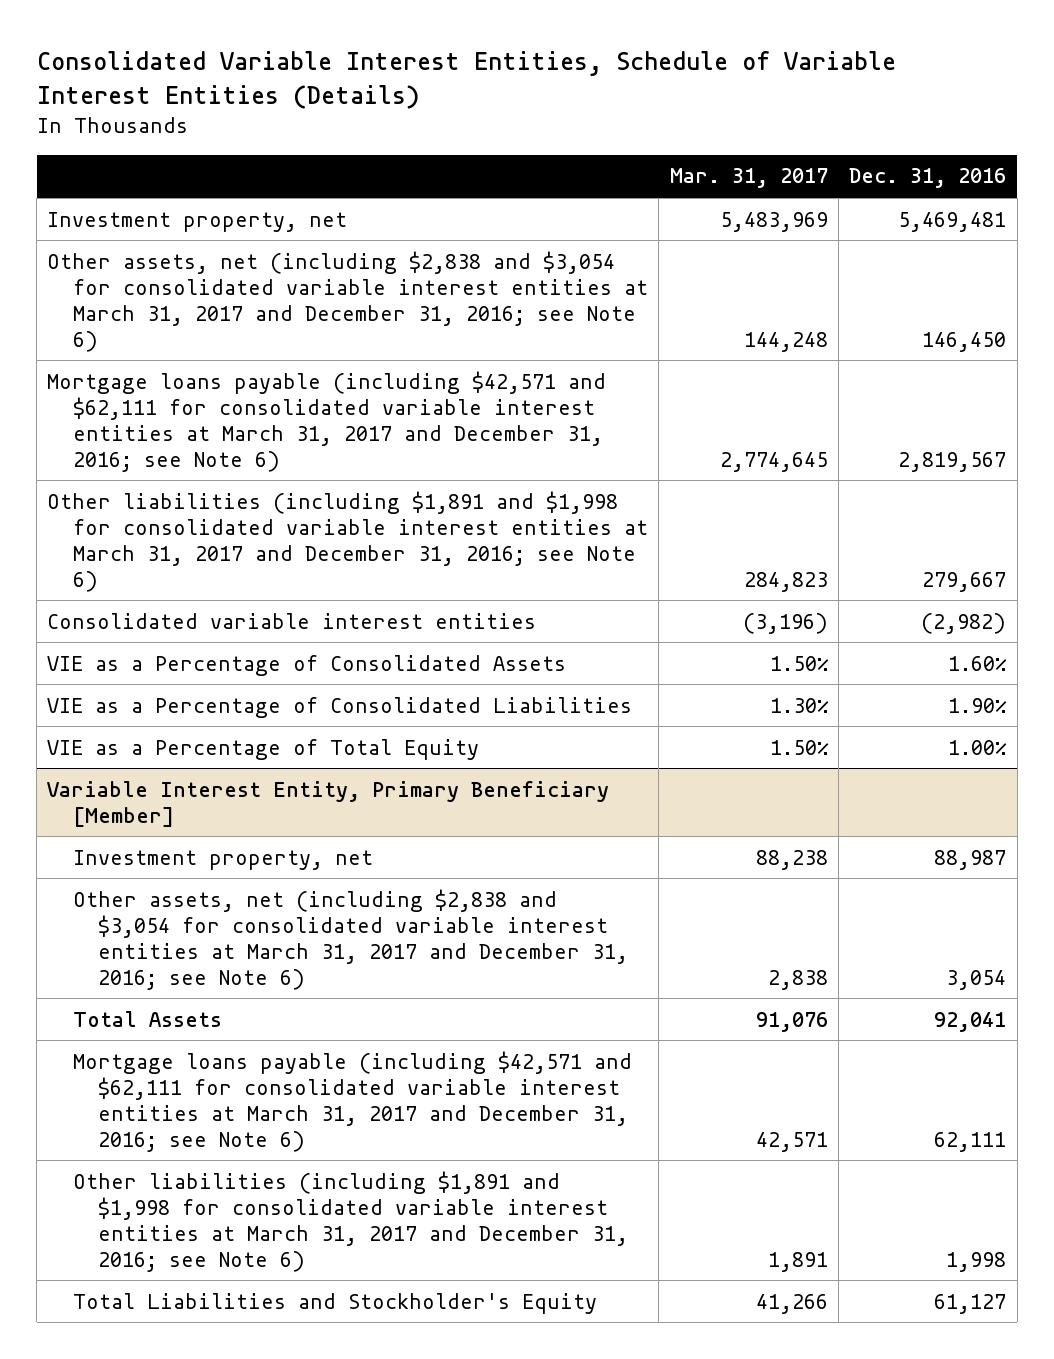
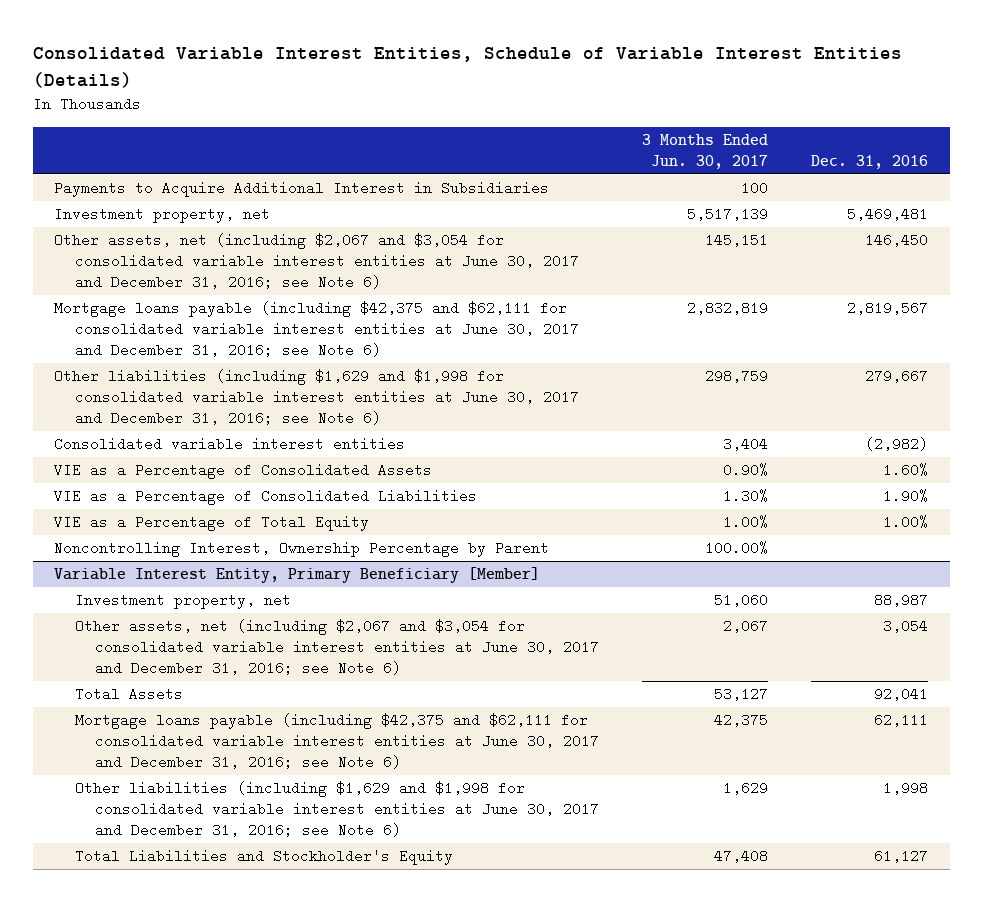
[669,168,828,189] Mar. 31, 2017 -> none
none -> [642,134,769,169] 3 Months Ended Jun. 30, 2017
none -> [54,181,550,198] Payments to Acquire Additional Interest in Subsidiaries
[47,250,648,352] Other assets, net (including $2,838 and $3,054 for consolidated variable interest entities at March 31, 2017 and December 31, 2016; see Note 6) -> [54,233,579,290] Other assets, net (including $2,067 and $3,054 for consolidated variable interest entities at June 30, 2017 and December 31, 2016; see Note 6)
[47,370,607,472] Mortgage loans payable (including $42,571 and $62,111 for consolidated variable interest entities at March 31, 2017 and December 31, 2016; see Note 6) -> [54,301,579,358] Mortgage loans payable (including $42,375 and $62,111 for consolidated variable interest entities at June 30, 2017 and December 31, 2016; see Note 6)
[47,490,648,592] Other liabilities (including $1,891 and $1,998 for consolidated variable interest entities at March 31, 2017 and December 31, 2016; see Note 6) -> [54,369,579,426] Other liabilities (including $1,629 and $1,998 for consolidated variable interest entities at June 30, 2017 and December 31, 2016; see Note 6)
none -> [54,541,550,558] Noncontrolling Interest, Ownership Percentage by Parent
[72,888,629,990] Other assets, net (including $2,838 and $3,054 for consolidated variable interest entities at March 31, 2017 and December 31, 2016; see Note 6) -> [74,619,600,676] Other assets, net (including $2,067 and $3,054 for consolidated variable interest entities at June 30, 2017 and December 31, 2016; see Note 6)
[72,1050,632,1152] Mortgage loans payable (including $42,571 and $62,111 for consolidated variable interest entities at March 31, 2017 and December 31, 2016; see Note 6) -> [74,713,600,770] Mortgage loans payable (including $42,375 and $62,111 for consolidated variable interest entities at June 30, 2017 and December 31, 2016; see Note 6)
[72,1170,629,1272] Other liabilities (including $1,891 and $1,998 for consolidated variable interest entities at March 31, 2017 and December 31, 2016; see Note 6) -> [74,781,600,838] Other liabilities (including $1,629 and $1,998 for consolidated variable interest entities at June 30, 2017 and December 31, 2016; see Note 6)

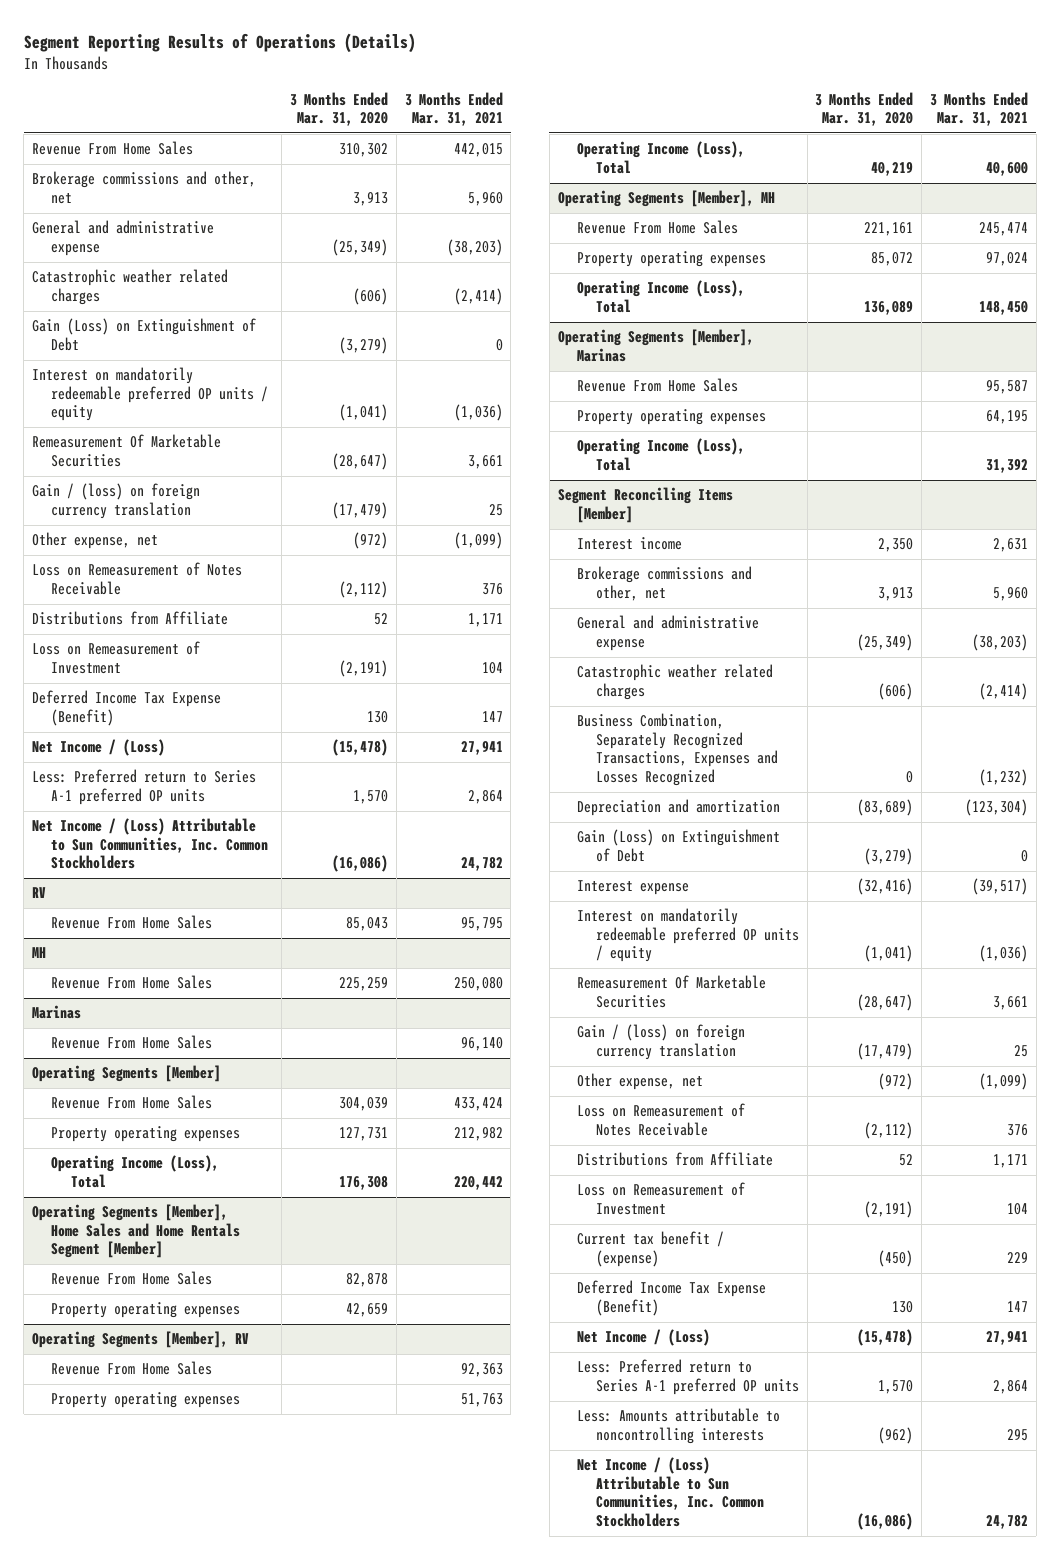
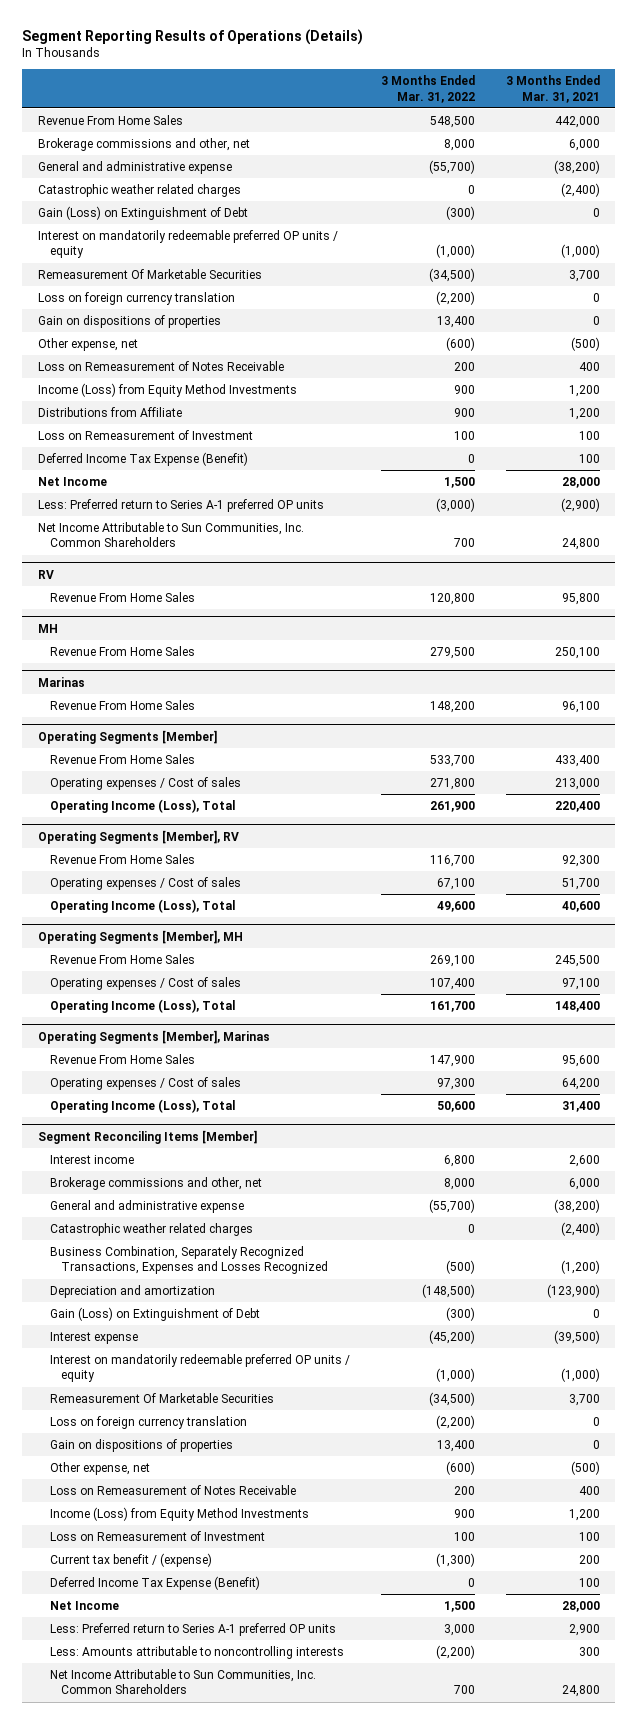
[290,91,389,127] 3 Months Ended Mar. 31, 2020 -> none
none -> [380,75,475,103] 3 Months Ended Mar. 31, 2022
[453,143,503,158] 442,015 -> [554,115,600,128] 442,000
[467,191,503,206] 5,960 -> [568,138,600,151] 6,000
[446,238,503,256] (38,203) -> [553,159,600,174] (38,200)
[453,287,503,305] (2,414) -> [560,182,600,197] (2,400)
[453,404,503,422] (1,036) -> [560,244,600,259] (1,000)
[467,454,503,469] 3,661 -> [568,269,600,282] 3,700
[32,483,201,519] Gain / (loss) on foreign currency translation -> [37,291,235,305] Loss on foreign currency translation
[488,503,503,516] 25 -> [592,292,600,302] 0
none -> [37,314,221,328] Gain on dispositions of properties
[453,532,503,550] (1,099) -> [570,336,600,351] (500)
[481,582,503,595] 376 -> [578,361,600,371] 400
none -> [37,382,297,397] Income (Loss) from Equity Method Investments
[467,613,503,628] 1,171 -> [568,407,600,420] 1,200
[481,661,503,674] 104 -> [578,430,600,440] 100
[481,710,503,722] 147 -> [578,453,600,463] 100
[32,739,166,757] Net Income / (Loss) -> [37,476,107,486] Net Income
[460,741,503,756] 27,941 -> [561,476,600,488] 28,000
[467,789,503,804] 2,864 -> [560,497,600,512] (2,900)
[32,818,269,870] Net Income / (Loss) Attributable to Sun Communities, Inc. Common Stockholders -> [37,521,304,548] Net Income Attributable to Sun Communities, Inc. Common Shareholders
[460,857,503,872] 24,782 -> [561,538,600,551] 24,800
[460,917,503,932] 95,795 -> [561,592,600,605] 95,800
[453,977,503,992] 250,080 -> [554,646,600,659] 250,100
[460,1037,503,1052] 96,140 -> [561,700,600,713] 96,100
[32,1204,241,1259] Operating Segments [Member], Home Sales and Home Rentals Segment [Member] -> none
[51,1271,213,1286] Revenue From Home Sales -> none
[51,1302,241,1319] Property operating expenses -> none
[453,1097,503,1112] 433,424 -> [554,754,600,767] 433,400
[51,1126,241,1143] Property operating expenses -> [49,776,241,790] Operating expenses / Cost of sales
[453,1127,503,1142] 212,982 -> [554,777,600,790] 213,000
[453,1175,503,1190] 220,442 -> [554,800,600,812] 220,400
[460,1363,503,1378] 92,363 -> [561,854,600,867] 92,300
[51,1392,241,1409] Property operating expenses -> [49,876,241,890] Operating expenses / Cost of sales
[460,1393,503,1408] 51,763 -> [561,877,600,890] 51,700
[978,222,1028,237] 245,474 -> [554,954,600,967] 245,500
[576,251,766,268] Property operating expenses -> [49,976,241,990] Operating expenses / Cost of sales
[985,252,1028,267] 97,024 -> [561,977,600,990] 97,100
[978,300,1028,315] 148,450 -> [554,1000,600,1012] 148,400
[985,380,1028,395] 95,587 -> [561,1054,600,1067] 95,600
[576,409,766,426] Property operating expenses -> [49,1076,241,1090] Operating expenses / Cost of sales
[985,410,1028,425] 64,195 -> [561,1077,600,1090] 64,200
[985,458,1028,473] 31,392 -> [561,1100,600,1112] 31,400
[992,538,1028,553] 2,631 -> [568,1154,600,1167] 2,600
[992,586,1028,601] 5,960 -> [568,1177,600,1190] 6,000
[971,633,1028,651] (38,203) -> [553,1198,600,1213] (38,200)
[978,682,1028,700] (2,414) -> [560,1221,600,1236] (2,400)
[978,768,1028,786] (1,232) -> [560,1260,600,1275] (1,200)
[964,799,1028,817] (123,304) -> [546,1283,600,1298] (123,900)
[576,1152,773,1167] Distributions from Affiliate -> none
[971,878,1028,896] (39,517) -> [553,1329,600,1344] (39,500)
[978,945,1028,963] (1,036) -> [560,1368,600,1383] (1,000)
[992,995,1028,1010] 3,661 -> [568,1393,600,1406] 3,700
[576,1024,745,1060] Gain / (loss) on foreign currency translation -> [49,1415,247,1429] Loss on foreign currency translation
[1013,1044,1028,1057] 25 -> [592,1416,600,1426] 0
none -> [49,1438,233,1452] Gain on dispositions of properties
[978,1073,1028,1091] (1,099) -> [570,1460,600,1475] (500)
[1006,1123,1028,1136] 376 -> [578,1485,600,1495] 400
none -> [49,1506,309,1521] Income (Loss) from Equity Method Investments
[1006,1202,1028,1215] 104 -> [578,1531,600,1541] 100
[1006,1251,1028,1263] 229 -> [578,1554,600,1564] 200
[1006,1300,1028,1312] 147 -> [578,1577,600,1587] 100
[576,1329,710,1347] Net Income / (Loss) -> [49,1600,119,1610] Net Income
[985,1331,1028,1346] 27,941 -> [561,1600,600,1612] 28,000
[992,1379,1028,1394] 2,864 -> [568,1623,600,1636] 2,900
[1006,1428,1028,1441] 295 -> [578,1646,600,1656] 300
[576,1457,765,1527] Net Income / (Loss) Attributable to Sun Communities, Inc. Common Stockholders -> [49,1668,316,1695] Net Income Attributable to Sun Communities, Inc. Common Shareholders
[985,1514,1028,1529] 24,782 -> [561,1685,600,1698] 24,800

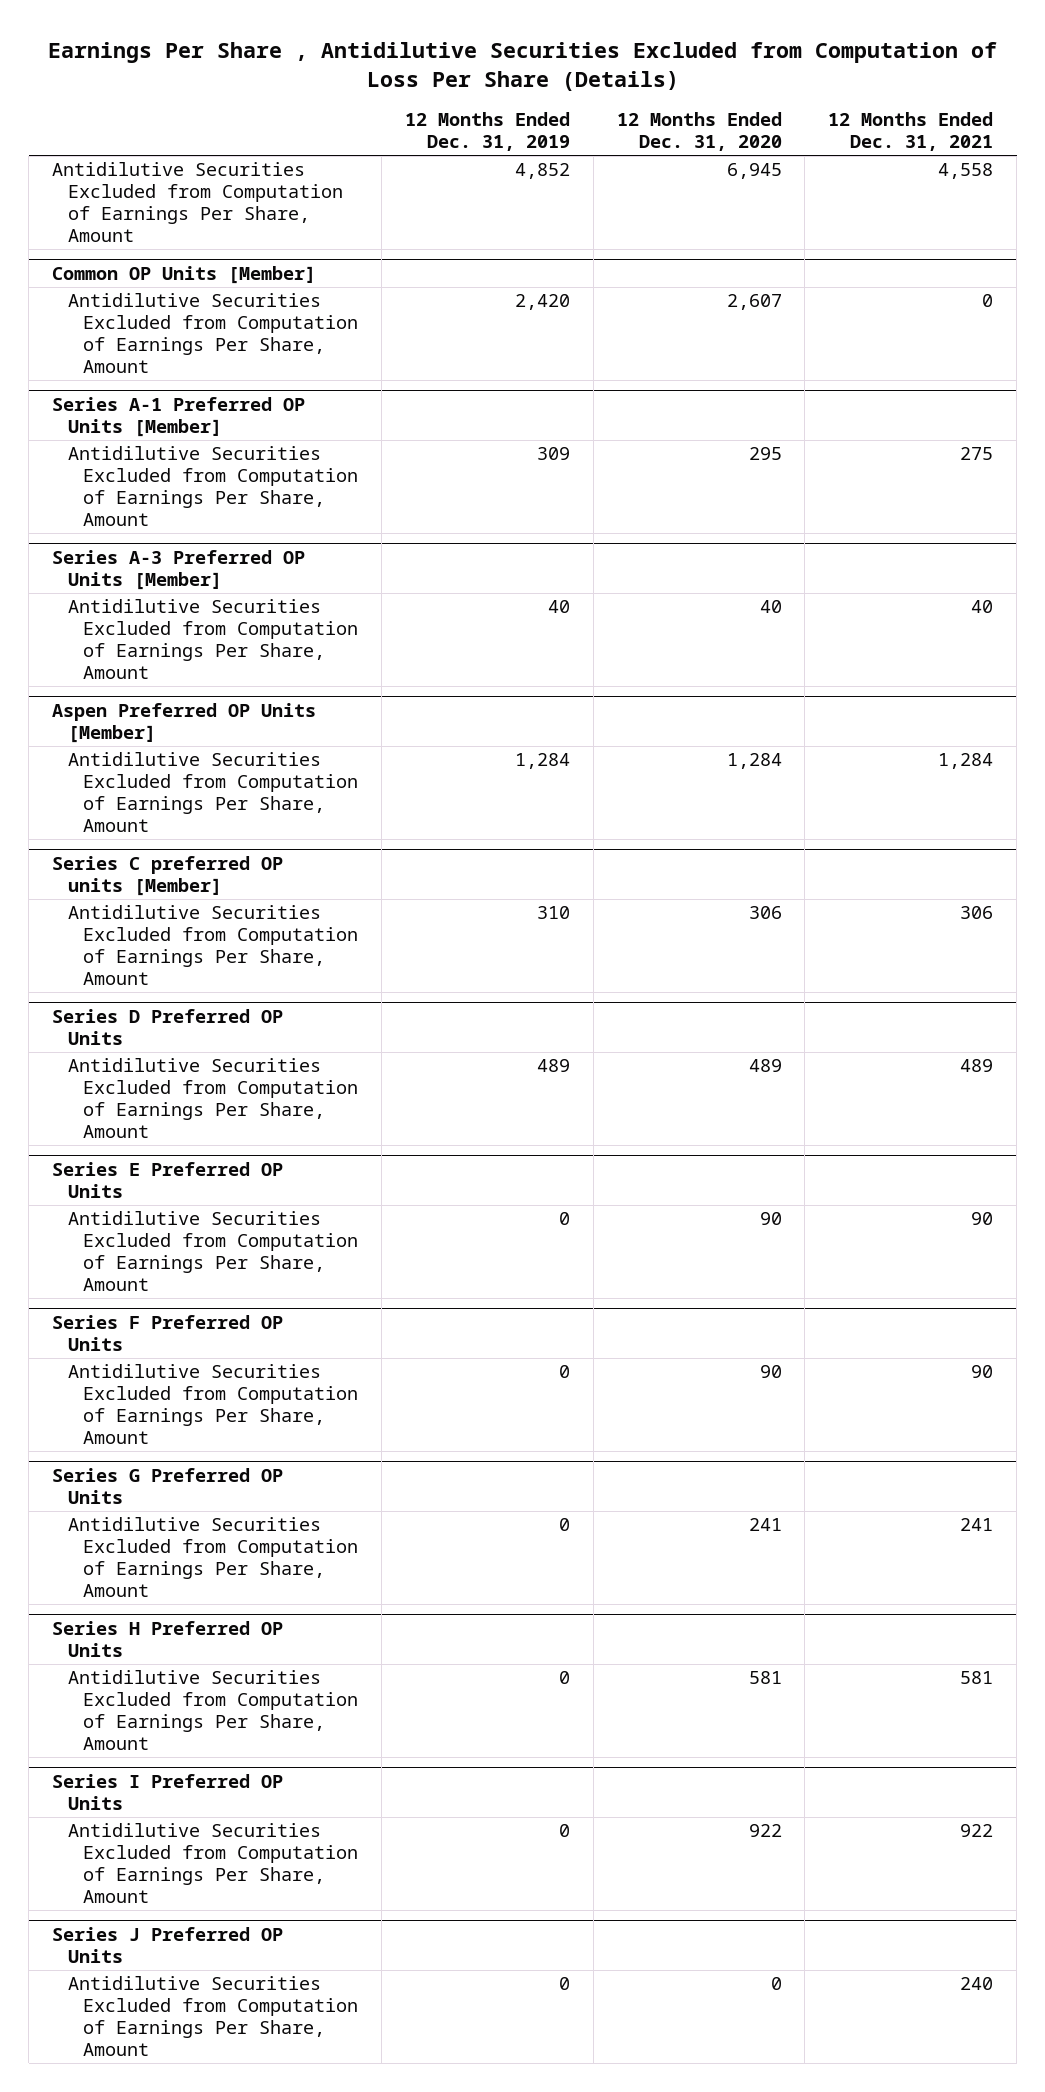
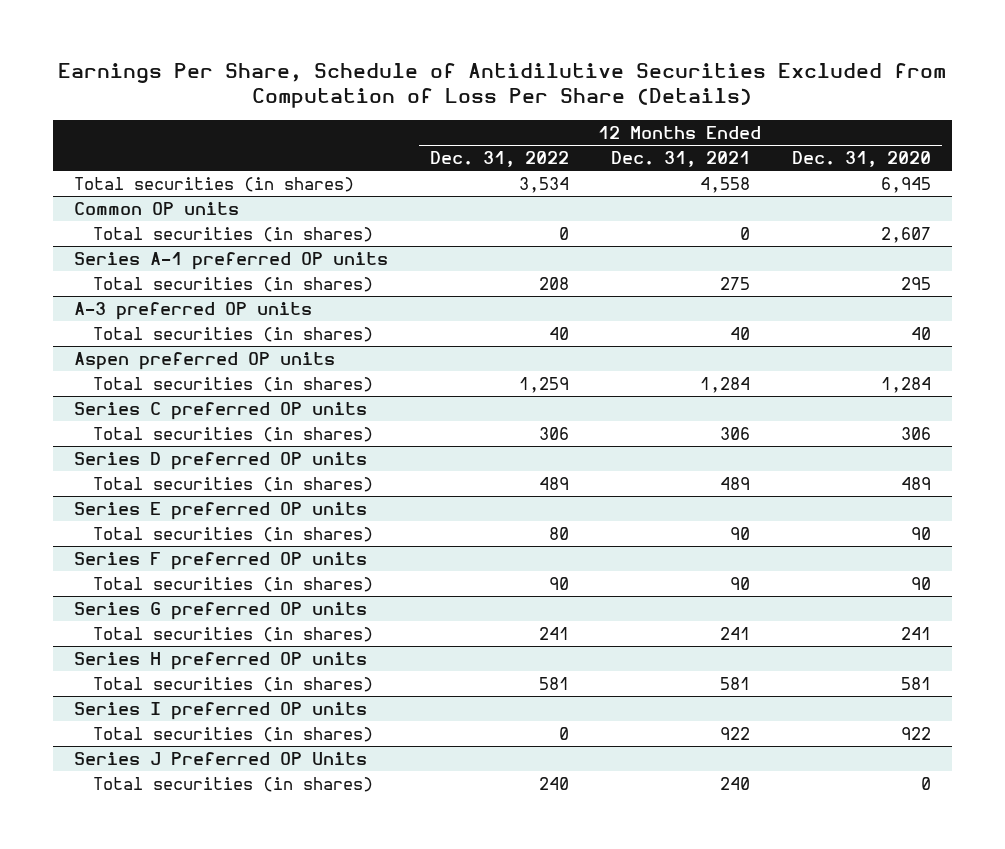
[47,41,997,91] Earnings Per Share , Antidilutive Securities Excluded from Computation of Loss Per Share (Details) -> [58,63,947,109] Earnings Per Share, Schedule of Antidilutive Securities Excluded from Computation of Loss Per Share (Details)
[405,112,571,152] 12 Months Ended Dec. 31, 2019 -> none
none -> [429,150,569,167] Dec. 31, 2022
[52,162,343,243] Antidilutive Securities Excluded from Computation of Earnings Per Share, Amount -> [73,176,354,192] Total securities (in shares)
[52,266,317,285] Common OP Units [Member] -> [73,201,239,215] Common OP units
[67,293,359,374] Antidilutive Securities Excluded from Computation of Earnings Per Share, Amount -> [93,226,374,242] Total securities (in shares)
[52,397,306,438] Series A-1 Preferred OP Units [Member] -> [73,251,388,270] Series A-1 preferred OP units
[67,446,359,527] Antidilutive Securities Excluded from Computation of Earnings Per Share, Amount -> [93,276,374,292] Total securities (in shares)
[52,550,306,591] Series A-3 Preferred OP Units [Member] -> [73,301,312,320] A-3 preferred OP units
[67,599,359,680] Antidilutive Securities Excluded from Computation of Earnings Per Share, Amount -> [93,326,374,342] Total securities (in shares)
[52,703,317,744] Aspen Preferred OP Units [Member] -> [73,351,335,370] Aspen preferred OP units
[67,752,359,833] Antidilutive Securities Excluded from Computation of Earnings Per Share, Amount -> [93,376,374,392] Total securities (in shares)
[52,856,284,897] Series C preferred OP units [Member] -> [73,401,367,420] Series C preferred OP units
[67,905,359,986] Antidilutive Securities Excluded from Computation of Earnings Per Share, Amount -> [93,426,374,442] Total securities (in shares)
[52,1009,284,1046] Series D Preferred OP Units -> [73,451,367,470] Series D preferred OP units
[67,1058,359,1139] Antidilutive Securities Excluded from Computation of Earnings Per Share, Amount -> [93,476,374,492] Total securities (in shares)
[52,1162,284,1199] Series E Preferred OP Units -> [73,501,367,520] Series E preferred OP units
[67,1211,359,1292] Antidilutive Securities Excluded from Computation of Earnings Per Share, Amount -> [93,526,374,542] Total securities (in shares)
[52,1315,284,1352] Series F Preferred OP Units -> [73,551,367,570] Series F preferred OP units
[67,1364,359,1445] Antidilutive Securities Excluded from Computation of Earnings Per Share, Amount -> [93,576,374,592] Total securities (in shares)
[52,1468,284,1505] Series G Preferred OP Units -> [73,601,367,620] Series G preferred OP units
[67,1517,359,1598] Antidilutive Securities Excluded from Computation of Earnings Per Share, Amount -> [93,626,374,642] Total securities (in shares)
[52,1621,284,1658] Series H Preferred OP Units -> [73,651,367,670] Series H preferred OP units
[67,1670,359,1751] Antidilutive Securities Excluded from Computation of Earnings Per Share, Amount -> [93,676,374,692] Total securities (in shares)
[52,1774,284,1811] Series I Preferred OP Units -> [73,701,367,720] Series I preferred OP units
[67,1823,359,1904] Antidilutive Securities Excluded from Computation of Earnings Per Share, Amount -> [93,726,374,742] Total securities (in shares)
[67,1976,359,2057] Antidilutive Securities Excluded from Computation of Earnings Per Share, Amount -> [93,776,374,792] Total securities (in shares)

